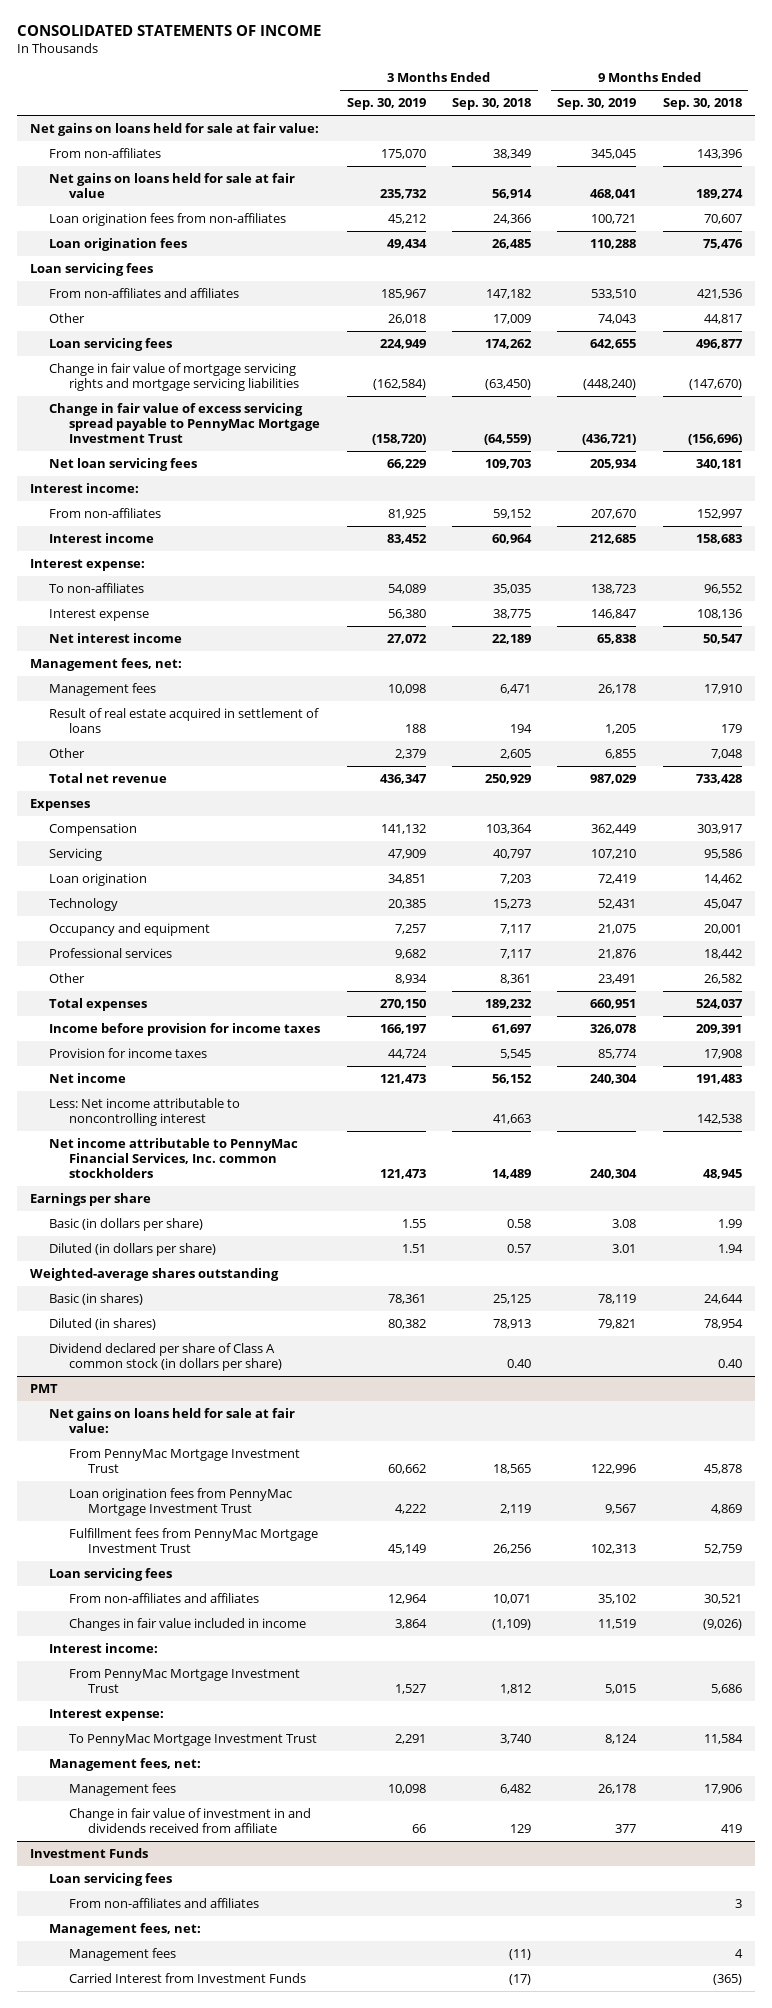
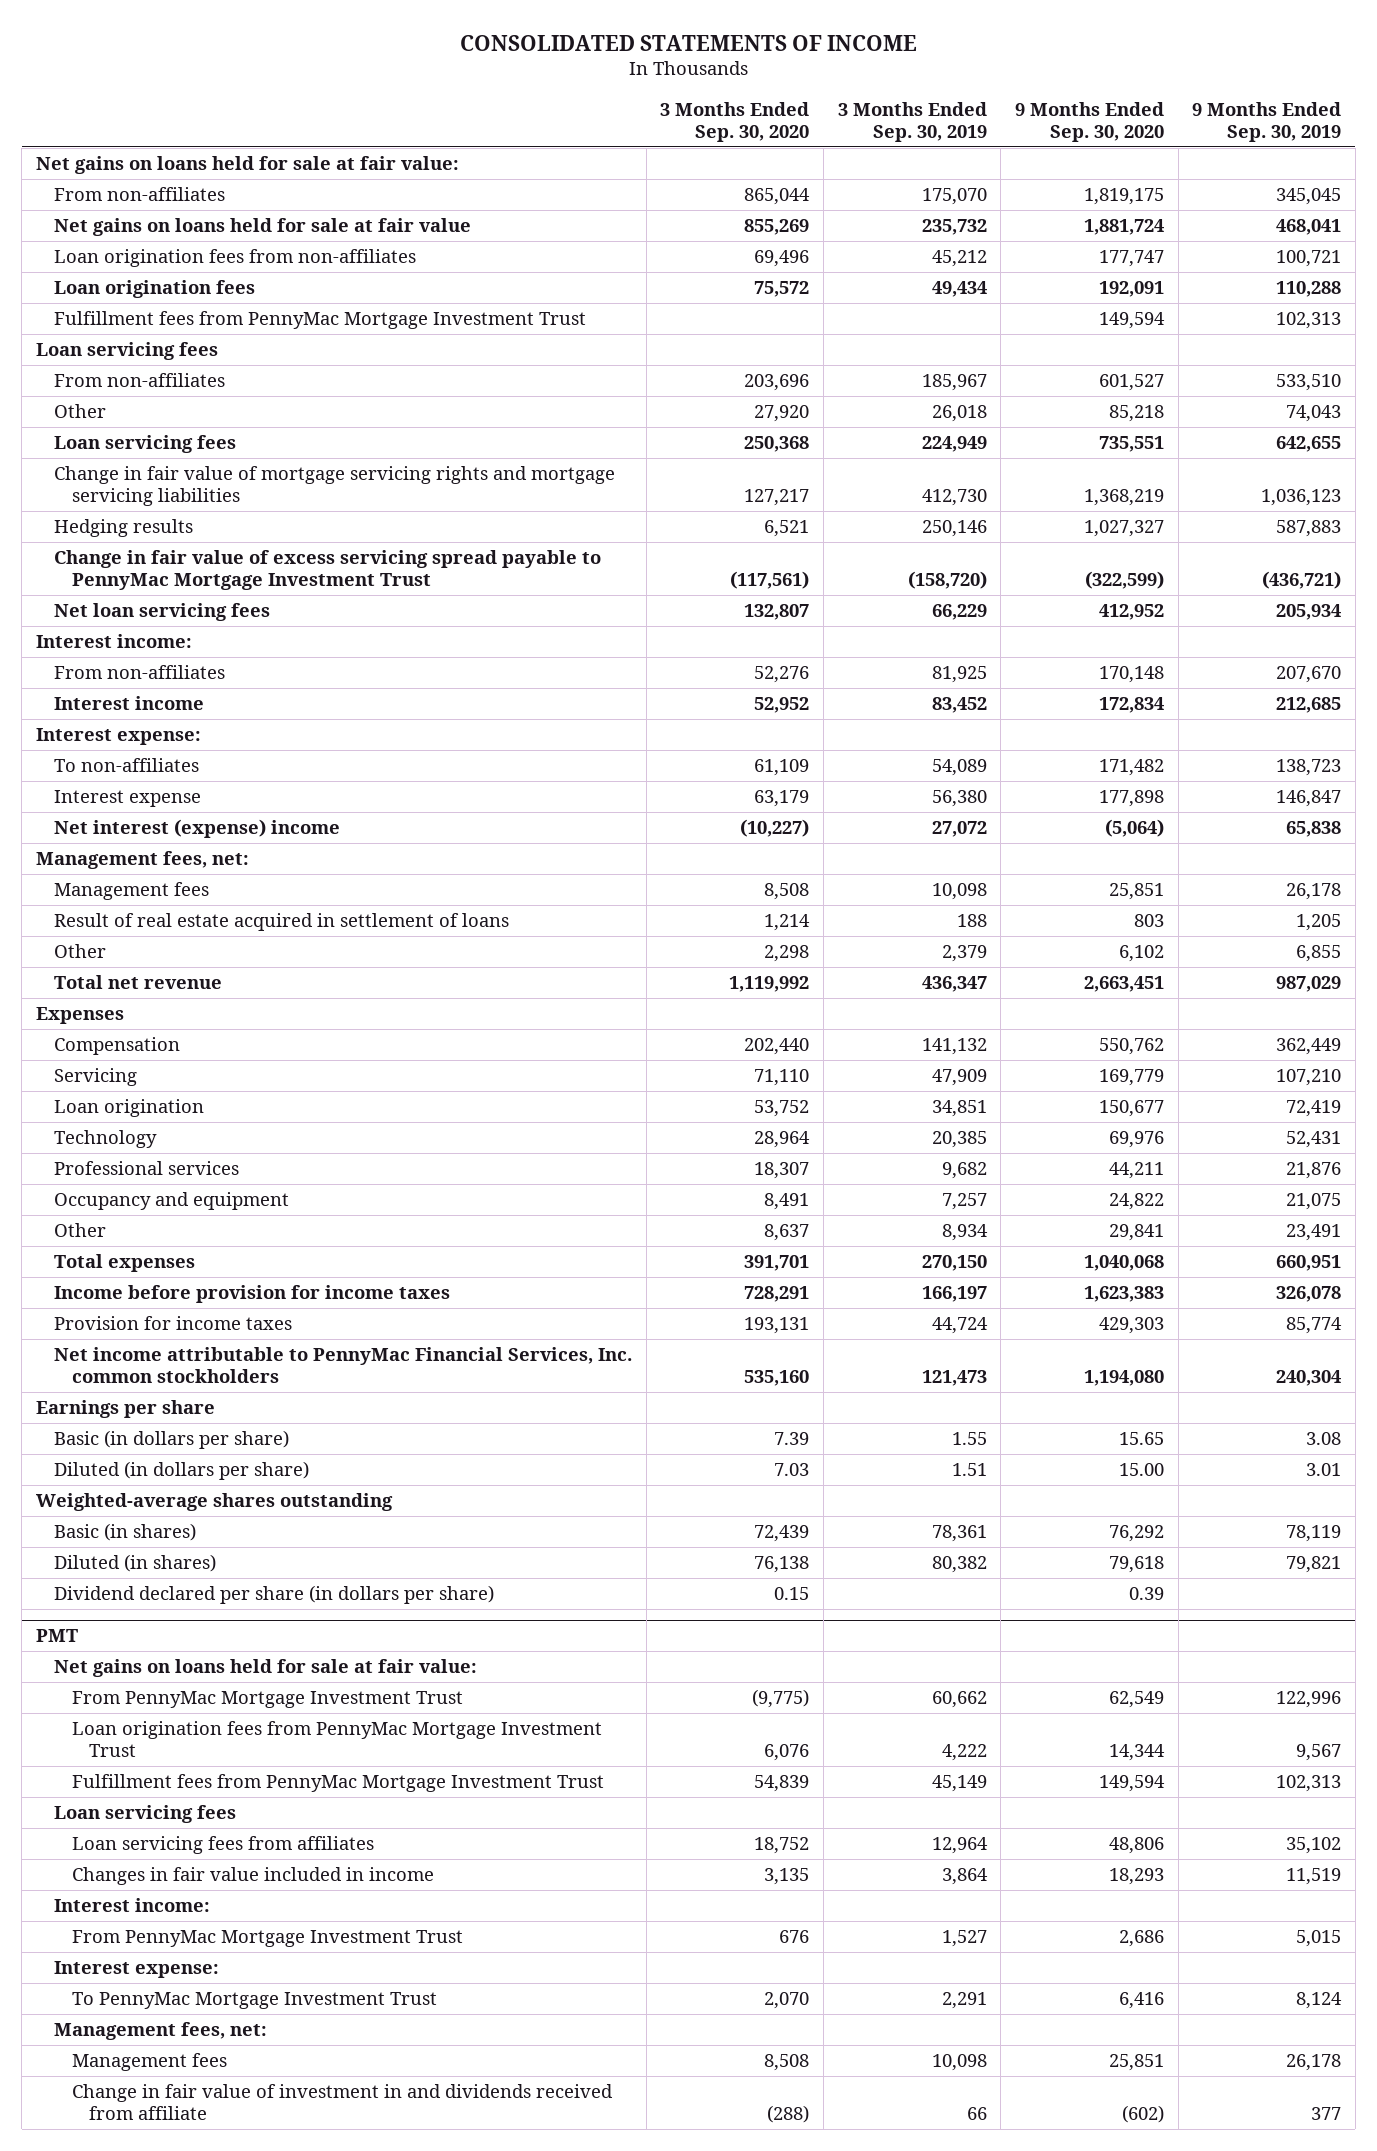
[452,98,532,111] Sep. 30, 2018 -> none
[662,98,742,111] Sep. 30, 2018 -> none
none -> [660,101,810,143] 3 Months Ended Sep. 30, 2020
none -> [1014,101,1164,143] 9 Months Ended Sep. 30, 2020
none -> [53,310,586,329] Fulfillment fees from PennyMac Mortgage Investment Trust
[49,287,240,298] From non-affiliates and affiliates -> [53,372,225,387] From non-affiliates
[372,379,426,391] (162,584) -> [921,489,987,507] 412,730
[583,379,637,391] (448,240) -> [1261,489,1342,507] 1,036,123
none -> [53,518,193,537] Hedging results
[49,632,183,643] Net interest income -> [53,818,340,838] Net interest (expense) income
[49,922,211,936] Occupancy and equipment -> [53,1191,289,1210] Occupancy and equipment
[49,1072,127,1083] Net income -> none
[49,1097,241,1127] Less: Net income attributable to noncontrolling interest -> none
[49,1342,282,1372] Dividend declared per share of Class A common stock (in dollars per share) -> [53,1584,494,1604] Dividend declared per share (in dollars per share)
[68,1592,259,1603] From non-affiliates and affiliates -> [71,1835,374,1854] Loan servicing fees from affiliates
[29,1847,148,1858] Investment Funds -> none
[49,1872,173,1886] Loan servicing fees -> none
[68,1897,259,1908] From non-affiliates and affiliates -> none
[49,1922,202,1936] Management fees, net: -> none
[68,1947,176,1961] Management fees -> none
[68,1972,306,1983] Carried Interest from Investment Funds -> none

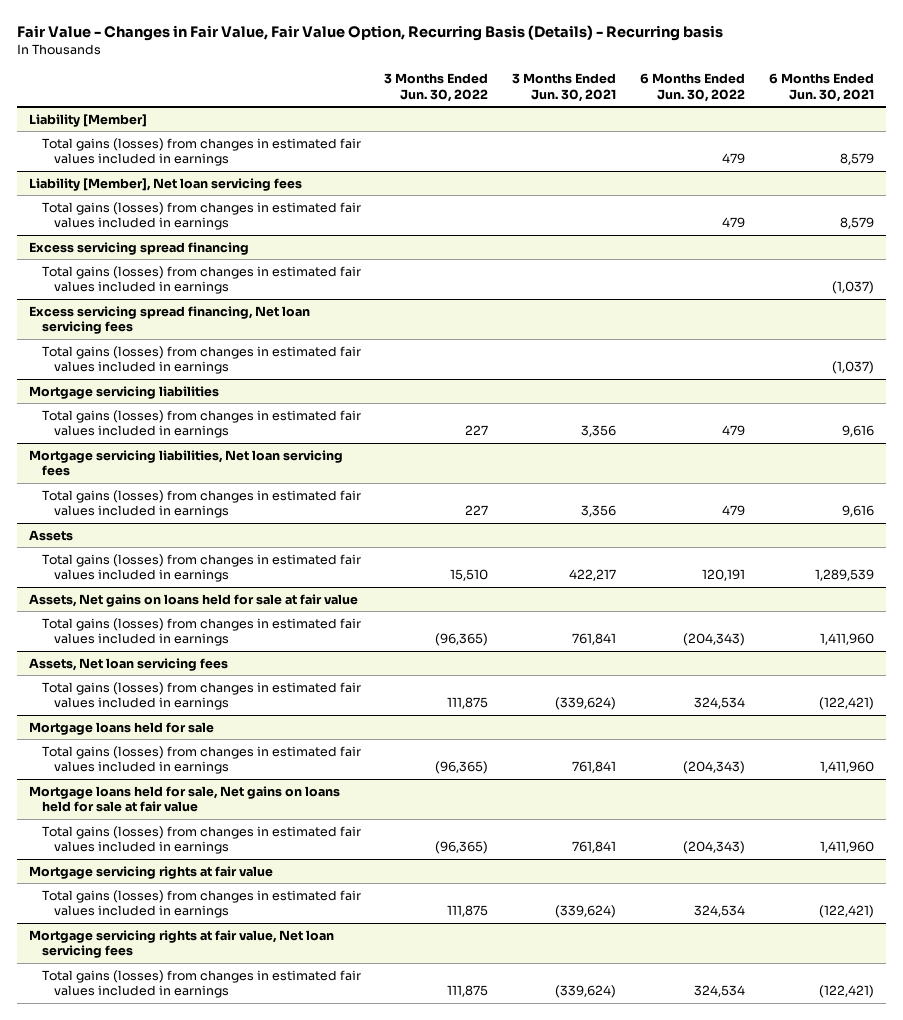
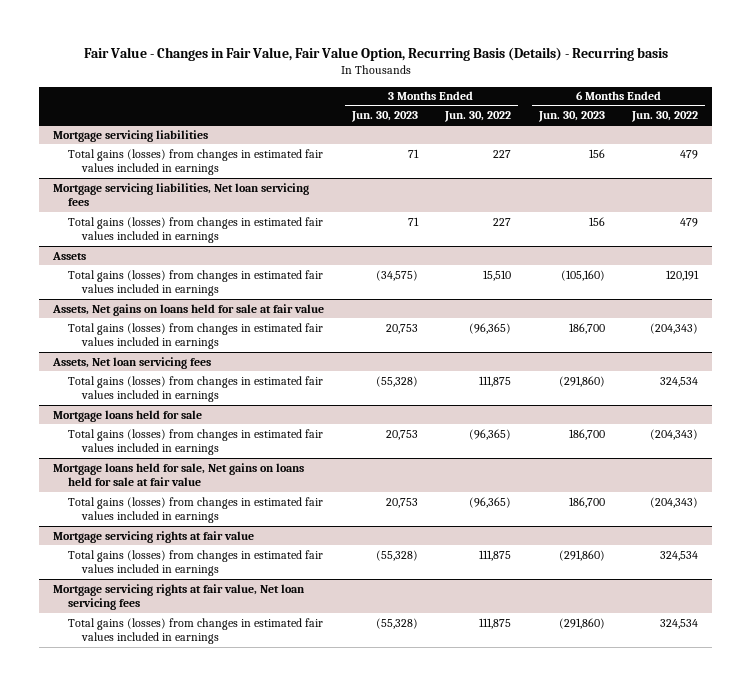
[512,73,617,102] 3 Months Ended Jun. 30, 2021 -> none
[768,73,874,102] 6 Months Ended Jun. 30, 2021 -> none
none -> [350,111,418,123] Jun. 30, 2023
none -> [537,111,605,123] Jun. 30, 2023
[29,113,148,127] Liability [Member] -> none
[41,137,361,167] Total gains (losses) from changes in estimated fair values included in earnings -> none
[29,177,303,191] Liability [Member], Net loan servicing fees -> none
[41,201,361,231] Total gains (losses) from changes in estimated fair values included in earnings -> none
[29,241,250,255] Excess servicing spread financing -> none
[41,265,361,295] Total gains (losses) from changes in estimated fair values included in earnings -> none
[29,305,311,335] Excess servicing spread financing, Net loan servicing fees -> none
[41,345,361,375] Total gains (losses) from changes in estimated fair values included in earnings -> none

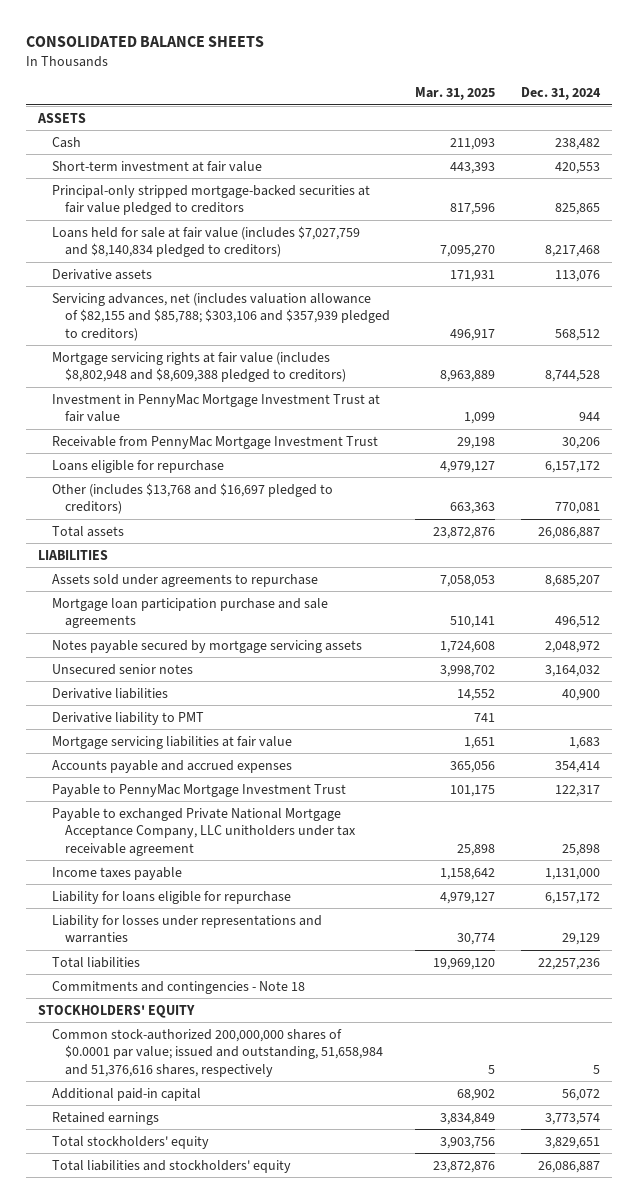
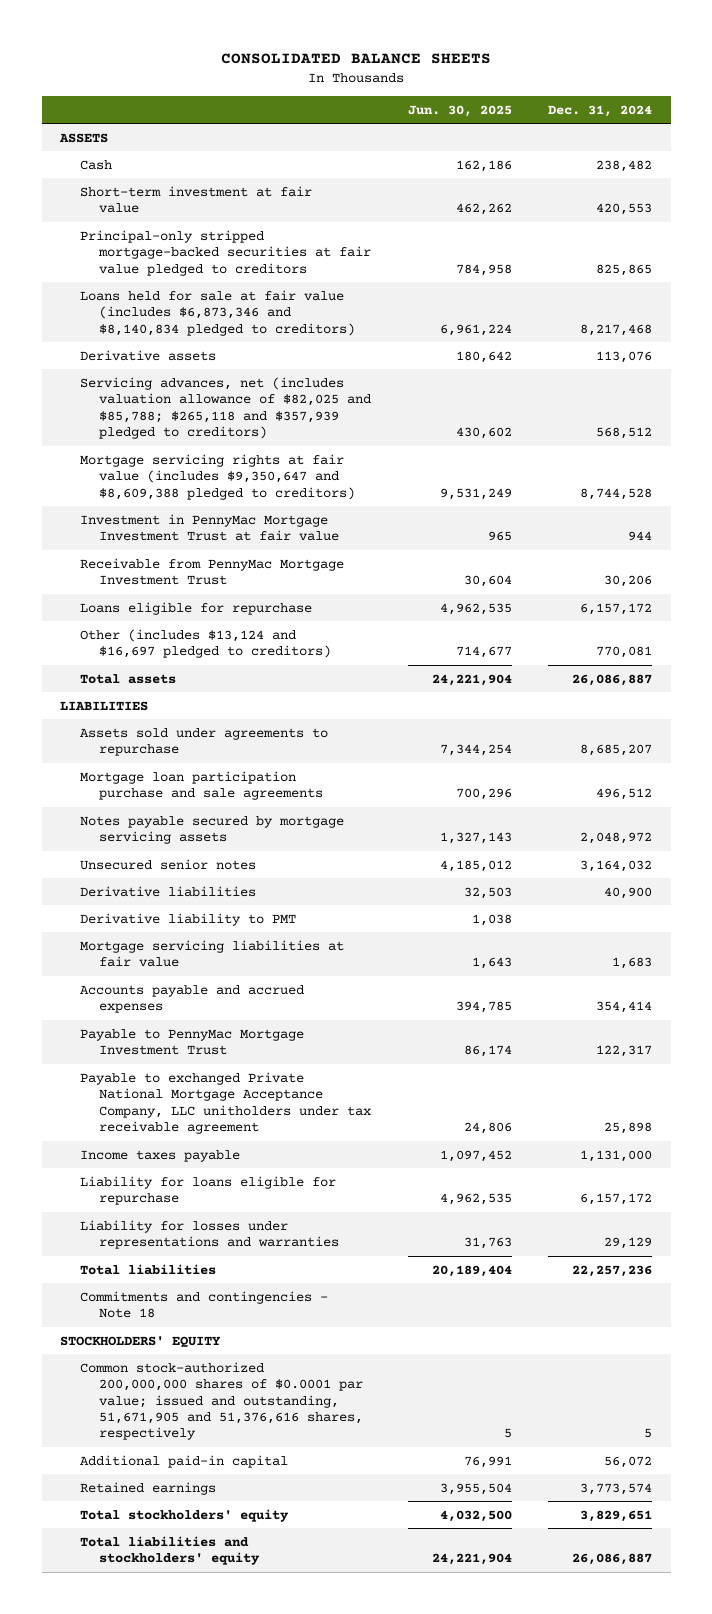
[415,87,496,101] Mar. 31, 2025 -> none
none -> [407,104,512,117] Jun. 30, 2025
[51,225,360,258] Loans held for sale at fair value (includes $7,027,759 and $8,140,834 pledged to creditors) -> [79,289,355,336] Loans held for sale at fair value (includes $6,873,346 and $8,140,834 pledged to creditors)
[51,292,391,341] Servicing advances, net (includes valuation allowance of $82,155 and $85,788; $303,106 and $357,939 pledged to creditors) -> [79,376,371,439] Servicing advances, net (includes valuation allowance of $82,025 and $85,788; $265,118 and $357,939 pledged to creditors)
[51,351,347,383] Mortgage servicing rights at fair value (includes $8,802,948 and $8,609,388 pledged to creditors) -> [79,453,355,500] Mortgage servicing rights at fair value (includes $9,350,647 and $8,609,388 pledged to creditors)
[51,482,333,515] Other (includes $13,768 and $16,697 pledged to creditors) -> [79,628,331,659] Other (includes $13,124 and $16,697 pledged to creditors)
[51,1028,384,1077] Common stock-authorized 200,000,000 shares of $0.0001 par value; issued and outstanding, 51,658,984 and 51,376,616 shares, respectively -> [79,1361,363,1441] Common stock-authorized 200,000,000 shares of $0.0001 par value; issued and outstanding, 51,671,905 and 51,376,616 shares, respectively

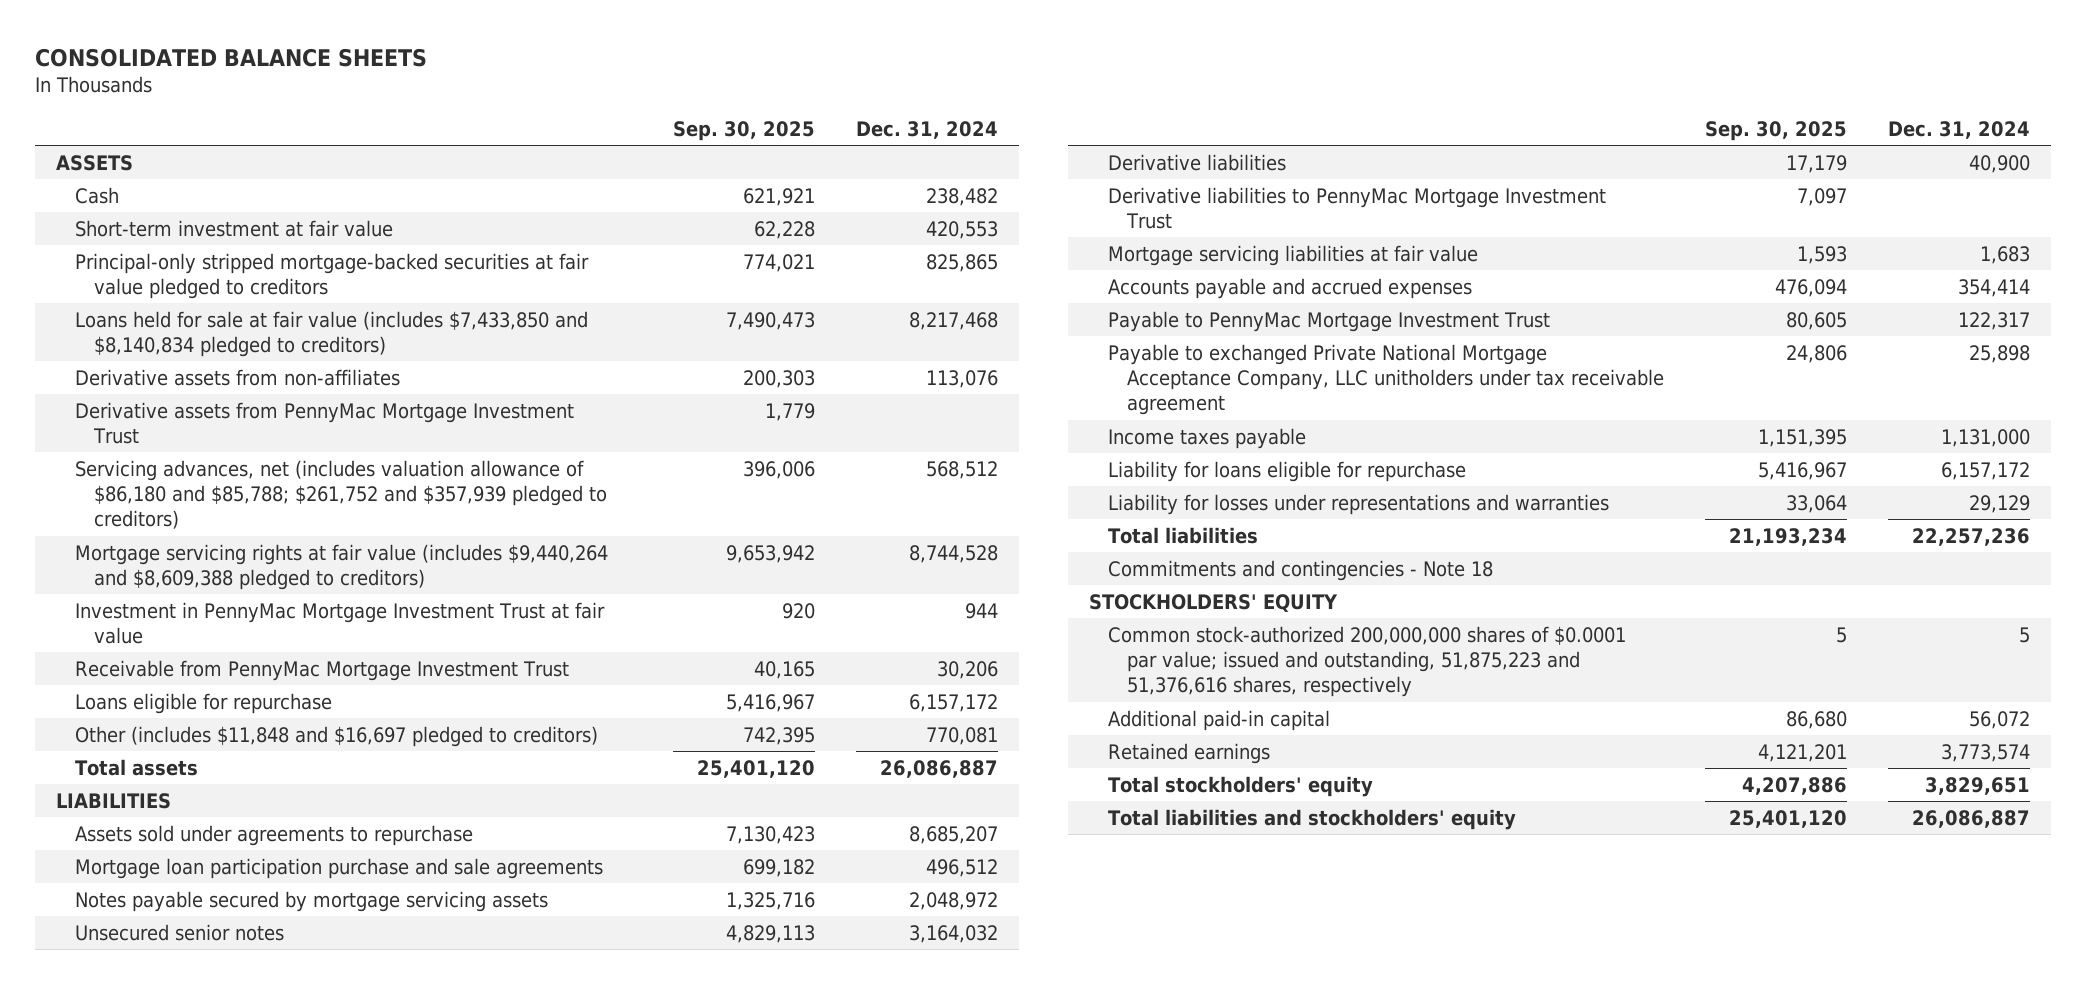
[407,104,512,117] Jun. 30, 2025 -> none
none -> [672,120,815,141] Sep. 30, 2025
[79,289,355,336] Loans held for sale at fair value (includes $6,873,346 and $8,140,834 pledged to creditors) -> [75,310,589,357] Loans held for sale at fair value (includes $7,433,850 and $8,140,834 pledged to creditors)
[79,349,216,361] Derivative assets -> [75,368,401,386] Derivative assets from non-affiliates
none -> [75,401,575,444] Derivative assets from PennyMac Mortgage Investment Trust
[79,376,371,439] Servicing advances, net (includes valuation allowance of $82,025 and $85,788; $265,118 and $357,939 pledged to creditors) -> [75,459,608,530] Servicing advances, net (includes valuation allowance of $86,180 and $85,788; $261,752 and $357,939 pledged to creditors)
[79,453,355,500] Mortgage servicing rights at fair value (includes $9,350,647 and $8,609,388 pledged to creditors) -> [75,543,609,590] Mortgage servicing rights at fair value (includes $9,440,264 and $8,609,388 pledged to creditors)
[79,628,331,659] Other (includes $13,124 and $16,697 pledged to creditors) -> [75,725,599,747] Other (includes $11,848 and $16,697 pledged to creditors)
[79,912,296,926] Derivative liability to PMT -> [1107,186,1606,229] Derivative liabilities to PennyMac Mortgage Investment Trust
[79,1361,363,1441] Common stock-authorized 200,000,000 shares of $0.0001 par value; issued and outstanding, 51,671,905 and 51,376,616 shares, respectively -> [1107,625,1626,698] Common stock-authorized 200,000,000 shares of $0.0001 par value; issued and outstanding, 51,875,223 and 51,376,616 shares, respectively

